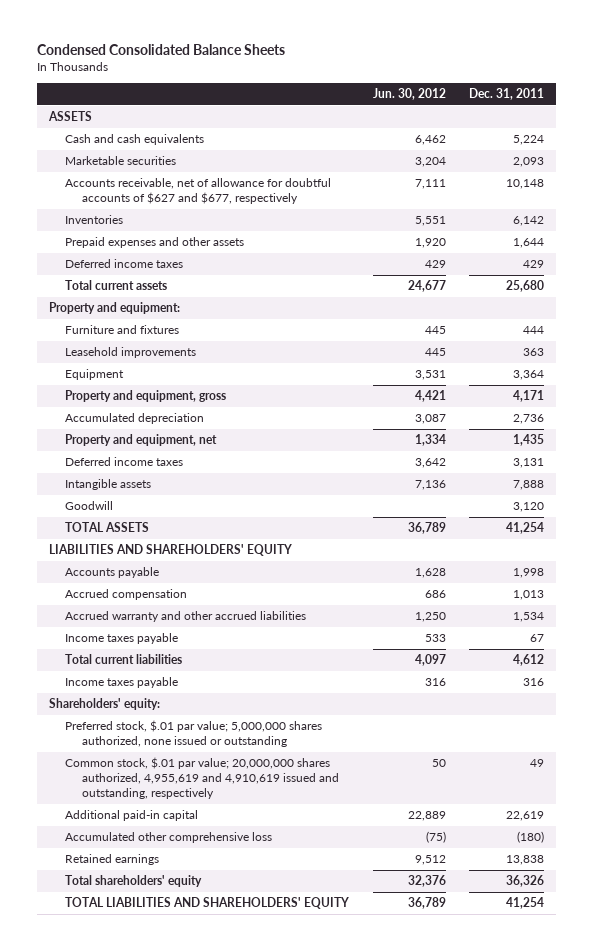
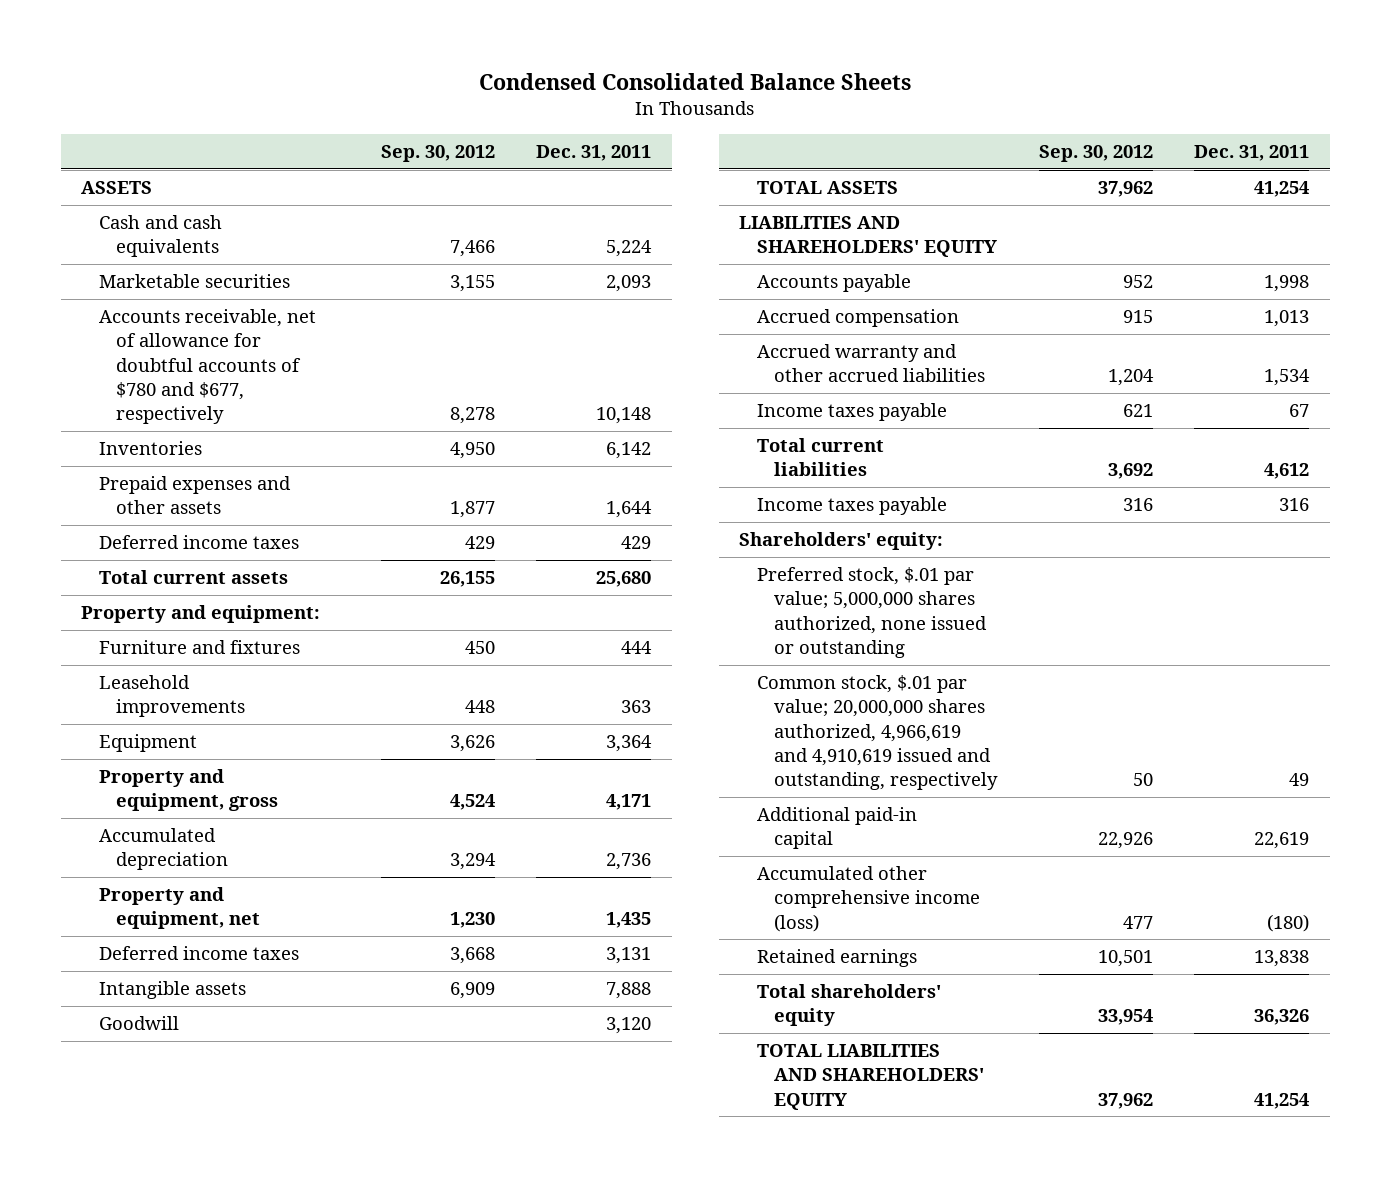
[372,87,446,100] Jun. 30, 2012 -> none
none -> [380,145,495,163] Sep. 30, 2012
[65,178,332,205] Accounts receivable, net of allowance for doubtful accounts of $627 and $677, respectively -> [98,309,316,424] Accounts receivable, net of allowance for doubtful accounts of $780 and $677, respectively
[65,757,339,800] Common stock, $.01 par value; 20,000,000 shares authorized, 4,955,619 and 4,910,619 issued and outstanding, respectively -> [756,675,999,790] Common stock, $.01 par value; 20,000,000 shares authorized, 4,966,619 and 4,910,619 issued and outstanding, respectively
[65,832,273,844] Accumulated other comprehensive loss -> [756,866,981,932] Accumulated other comprehensive income (loss)

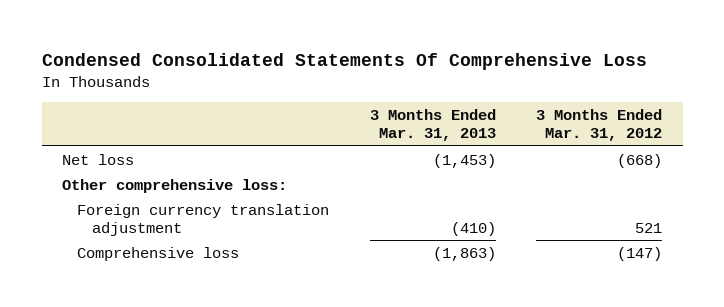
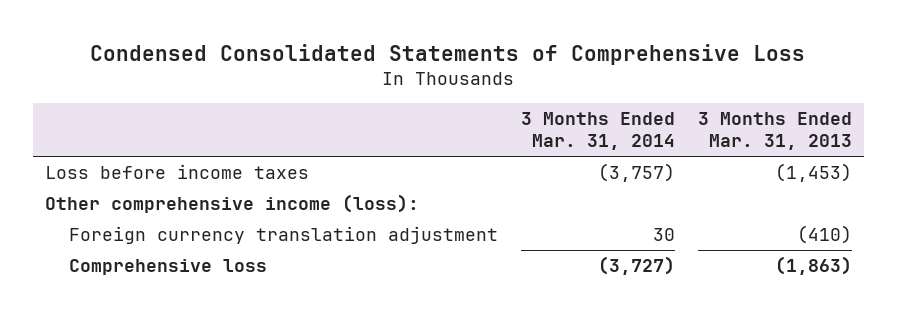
[41,52,647,70] Condensed Consolidated Statements Of Comprehensive Loss -> [90,43,806,65] Condensed Consolidated Statements of Comprehensive Loss
[536,108,663,142] 3 Months Ended Mar. 31, 2012 -> none
none -> [520,111,675,150] 3 Months Ended Mar. 31, 2014
[61,153,134,165] Net loss -> [44,164,309,180] Loss before income taxes
[61,178,287,193] Other comprehensive loss: -> [44,194,419,214] Other comprehensive income (loss):

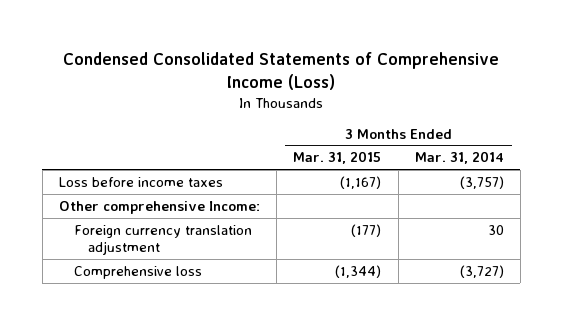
[90,43,806,65] Condensed Consolidated Statements of Comprehensive Loss -> [63,52,500,90] Condensed Consolidated Statements of Comprehensive Income (Loss)
[697,111,852,150] 3 Months Ended Mar. 31, 2013 -> none
none -> [293,151,382,165] Mar. 31, 2015
[44,194,419,214] Other comprehensive income (loss): -> [59,200,261,214] Other comprehensive Income:

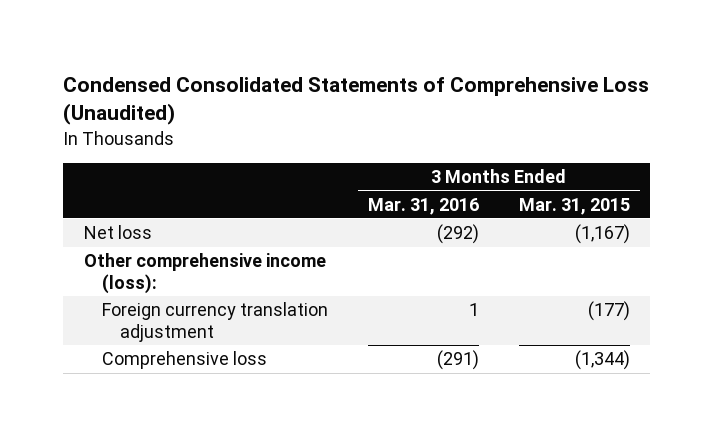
[63,52,500,90] Condensed Consolidated Statements of Comprehensive Income (Loss) -> [63,76,650,125] Condensed Consolidated Statements of Comprehensive Loss (Unaudited)
[414,151,504,165] Mar. 31, 2014 -> none
none -> [368,197,480,215] Mar. 31, 2016
[59,176,224,187] Loss before income taxes -> [83,225,152,240] Net loss
[59,200,261,214] Other comprehensive Income: -> [83,253,326,294] Other comprehensive income (loss):

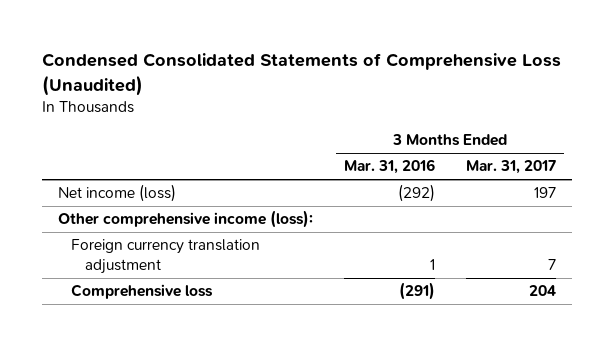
[519,197,631,215] Mar. 31, 2015 -> none
none -> [465,160,556,175] Mar. 31, 2017
[83,225,152,240] Net loss -> [57,184,176,203] Net income (loss)

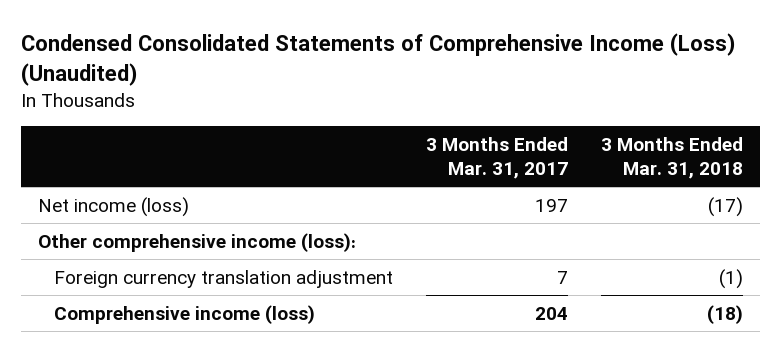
[42,53,562,96] Condensed Consolidated Statements of Comprehensive Loss (Unaudited) -> [21,33,737,86] Condensed Consolidated Statements of Comprehensive Income (Loss) (Unaudited)
[343,159,435,175] Mar. 31, 2016 -> none
none -> [601,136,744,180] 3 Months Ended Mar. 31, 2018
[71,284,214,300] Comprehensive loss -> [54,304,316,324] Comprehensive income (loss)

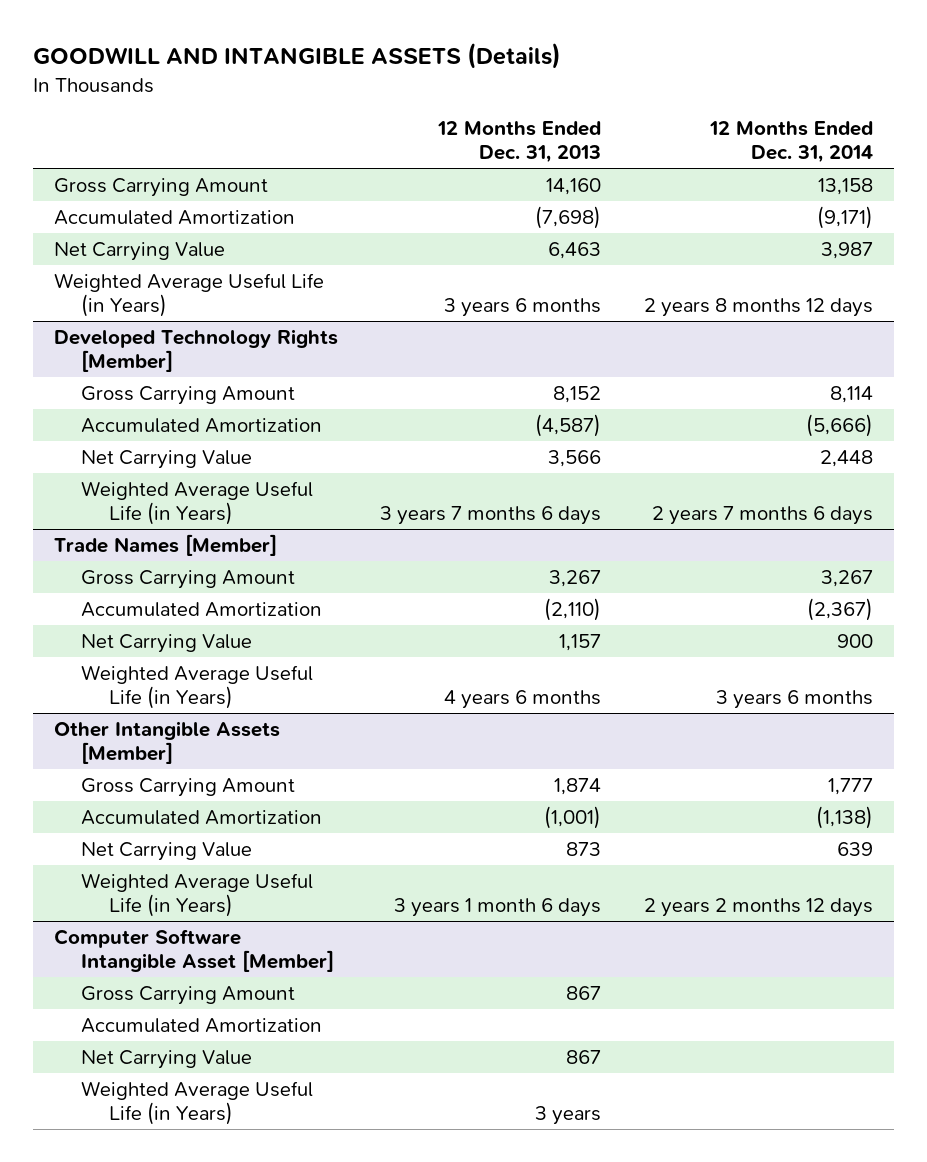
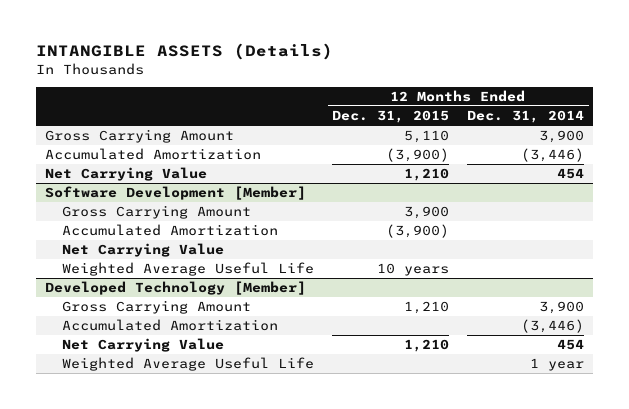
[32,43,561,70] GOODWILL AND INTANGIBLE ASSETS (Details) -> [35,43,333,61] INTANGIBLE ASSETS (Details)
[437,120,602,164] 12 Months Ended Dec. 31, 2013 -> none
none -> [332,109,450,123] Dec. 31, 2015
[53,272,324,318] Weighted Average Useful Life (in Years) -> none
[53,328,338,373] Developed Technology Rights [Member] -> none
[81,385,296,405] Gross Carrying Amount -> none
[81,417,323,433] Accumulated Amortization -> none
[81,449,253,469] Net Carrying Value -> none
[81,480,314,526] Weighted Average Useful Life (in Years) -> none
[53,533,277,556] Trade Names [Member] -> none
[81,569,296,589] Gross Carrying Amount -> none
[81,601,323,617] Accumulated Amortization -> none
[81,633,253,653] Net Carrying Value -> none
[81,664,314,710] Weighted Average Useful Life (in Years) -> none
[53,720,280,765] Other Intangible Assets [Member] -> none
[81,777,296,797] Gross Carrying Amount -> none
[81,809,323,825] Accumulated Amortization -> none
[81,841,253,861] Net Carrying Value -> none
[81,872,314,918] Weighted Average Useful Life (in Years) -> none
[817,177,873,195] 13,158 -> [539,130,585,144] 3,900
[816,205,873,229] (9,171) -> [521,148,585,163] (3,446)
[820,241,873,259] 3,987 -> [557,168,585,180] 454
[53,928,335,973] Computer Software Intangible Asset [Member] -> [44,186,306,201] Software Development [Member]
[81,1080,314,1126] Weighted Average Useful Life (in Years) -> [61,262,314,277] Weighted Average Useful Life
none -> [44,281,306,296] Developed Technology [Member]
none -> [61,300,251,315] Gross Carrying Amount
none -> [61,319,278,332] Accumulated Amortization
none -> [61,338,224,353] Net Carrying Value
none -> [61,357,314,372] Weighted Average Useful Life

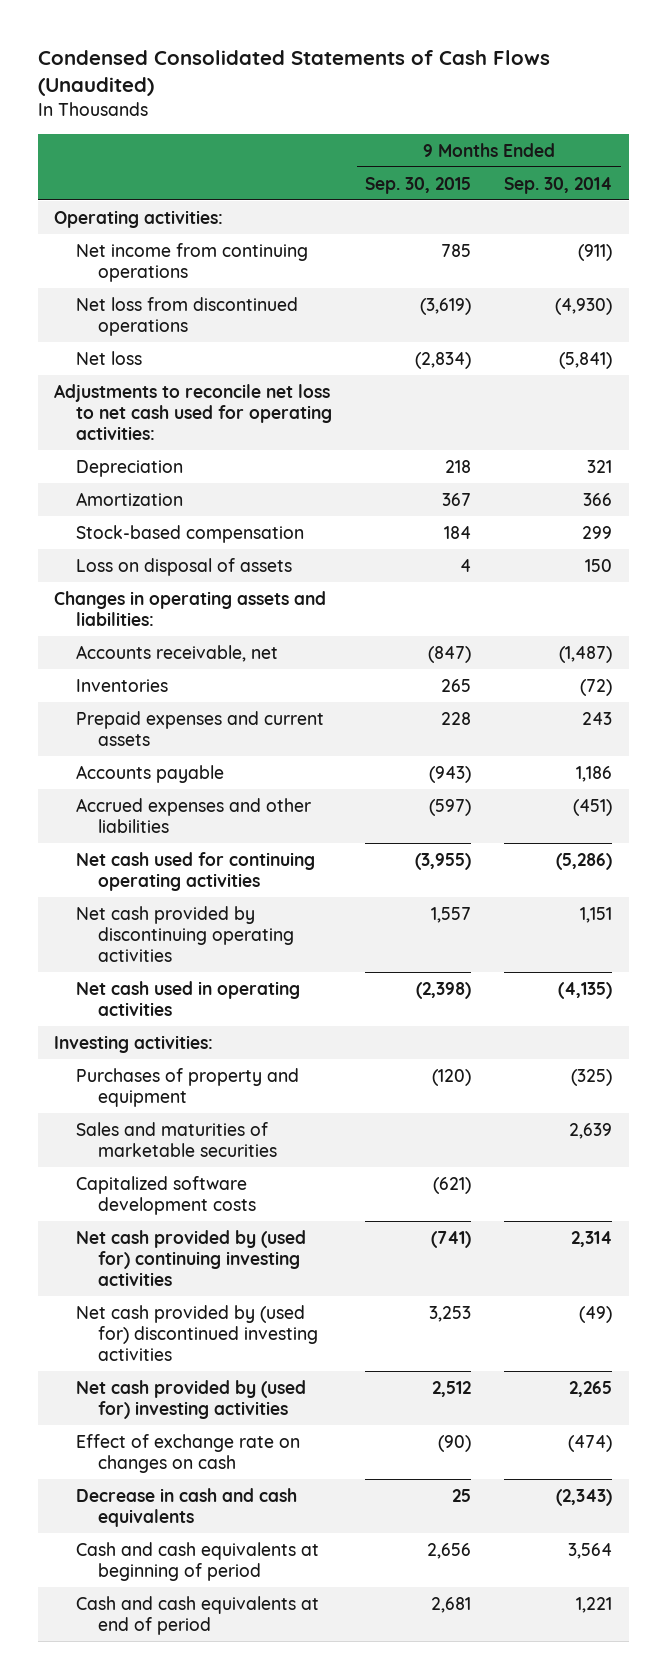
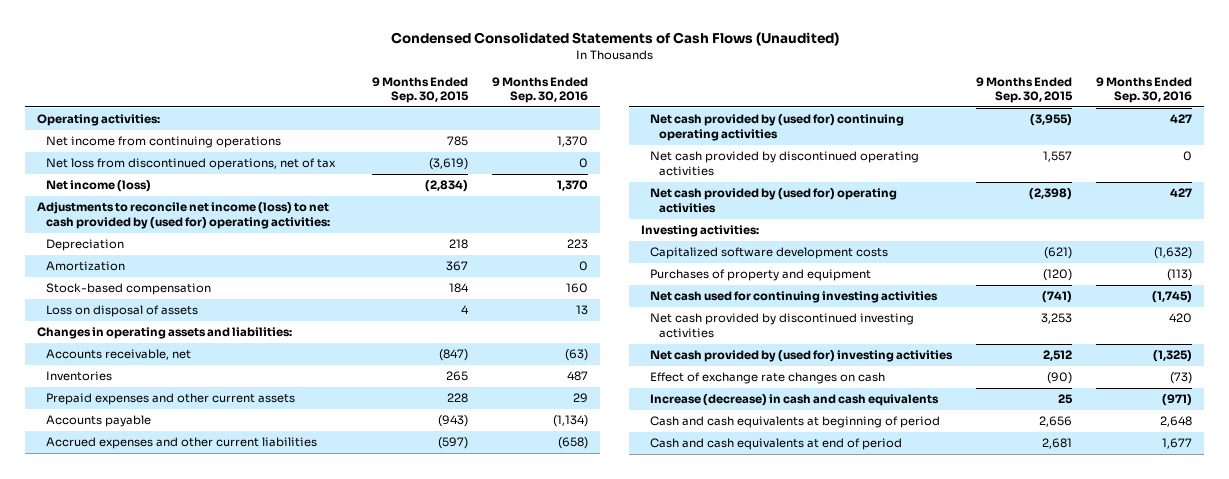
[504,176,613,194] Sep. 30, 2014 -> none
none -> [491,76,588,104] 9 Months Ended Sep. 30, 2016
[75,296,298,336] Net loss from discontinued operations -> [45,158,336,171] Net loss from discontinued operations, net of tax
[75,350,142,365] Net loss -> [45,180,151,193] Net income (loss)
[54,383,332,440] Adjustments to reconcile net loss to net cash used for operating activities: -> [36,202,330,229] Adjustments to reconcile net income (loss) to net cash provided by (used for) operating activities:
[75,710,324,746] Prepaid expenses and current assets -> [45,393,295,406] Prepaid expenses and other current assets
[75,797,311,833] Accrued expenses and other liabilities -> [45,437,317,450] Accrued expenses and other current liabilities
[75,851,315,891] Net cash used for continuing operating activities -> [649,114,904,141] Net cash provided by (used for) continuing operating activities
[75,905,294,962] Net cash provided by discontinuing operating activities -> [649,151,919,176] Net cash provided by discontinued operating activities
[75,980,300,1016] Net cash used in operating activities -> [649,188,897,213] Net cash provided by (used for) operating activities
[75,1121,277,1157] Sales and maturities of marketable securities -> none
[75,1067,299,1107] Purchases of property and equipment -> [649,269,871,282] Purchases of property and equipment
[75,1229,306,1286] Net cash provided by (used for) continuing investing activities -> [649,291,938,304] Net cash used for continuing investing activities
[75,1304,318,1361] Net cash provided by (used for) discontinued investing activities -> [649,313,914,338] Net cash provided by discontinued investing activities
[75,1433,300,1473] Effect of exchange rate on changes on cash -> [649,372,885,385] Effect of exchange rate changes on cash
[75,1487,297,1527] Decrease in cash and cash equivalents -> [649,394,939,407] Increase (decrease) in cash and cash equivalents

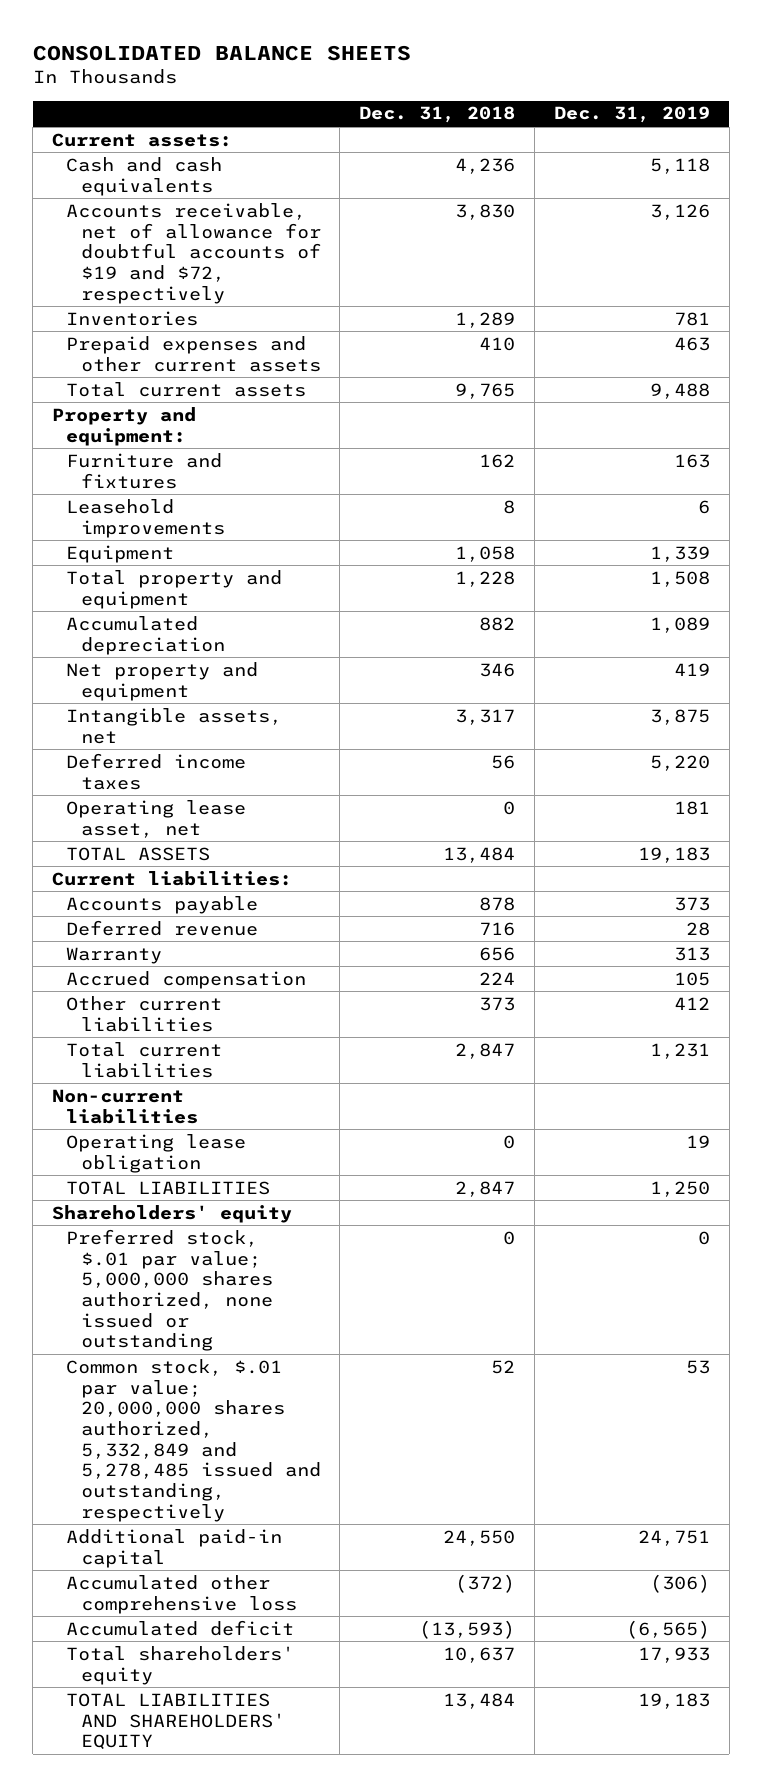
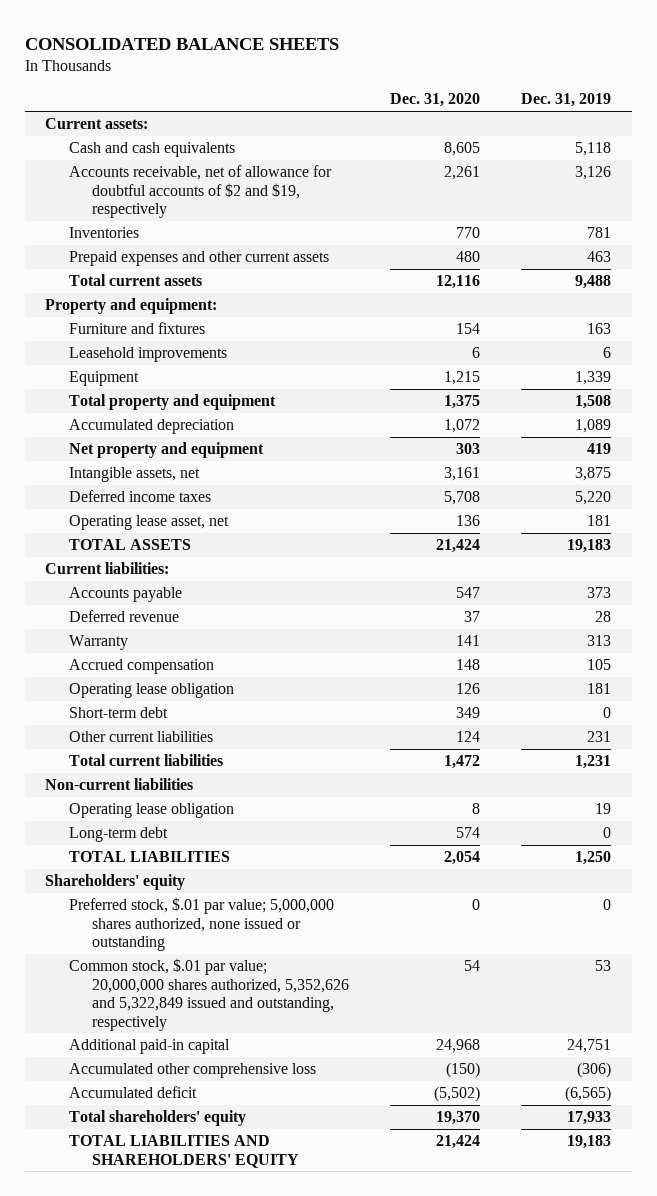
[359,106,516,124] Dec. 31, 2018 -> none
none -> [390,93,481,108] Dec. 31, 2020
[66,202,321,304] Accounts receivable, net of allowance for doubtful accounts of $19 and $72, respectively -> [68,165,332,219] Accounts receivable, net of allowance for doubtful accounts of $2 and $19, respectively
none -> [68,683,234,699] Operating lease obligation
none -> [68,707,168,719] Short-term debt
[673,996,710,1010] 412 -> [587,731,612,743] 231
none -> [68,827,168,843] Long-term debt
[66,1358,321,1522] Common stock, $.01 par value; 20,000,000 shares authorized, 5,332,849 and 5,278,485 issued and outstanding, respectively -> [68,958,350,1031] Common stock, $.01 par value; 20,000,000 shares authorized, 5,352,626 and 5,322,849 issued and outstanding, respectively

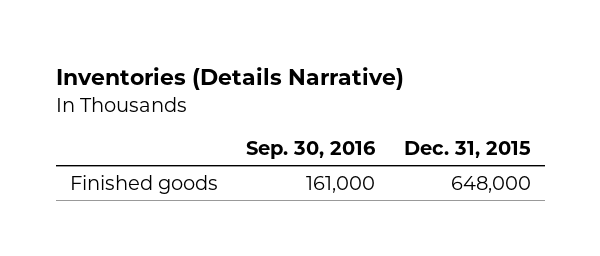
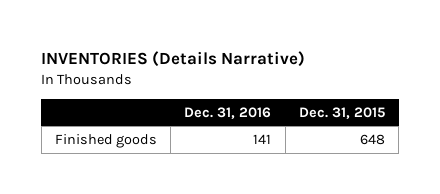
[55,67,404,91] Inventories (Details Narrative) -> [41,51,306,68] INVENTORIES (Details Narrative)
[246,140,377,159] Sep. 30, 2016 -> none
none -> [184,106,272,119] Dec. 31, 2016
[450,175,531,193] 648,000 -> [359,133,385,145] 648

